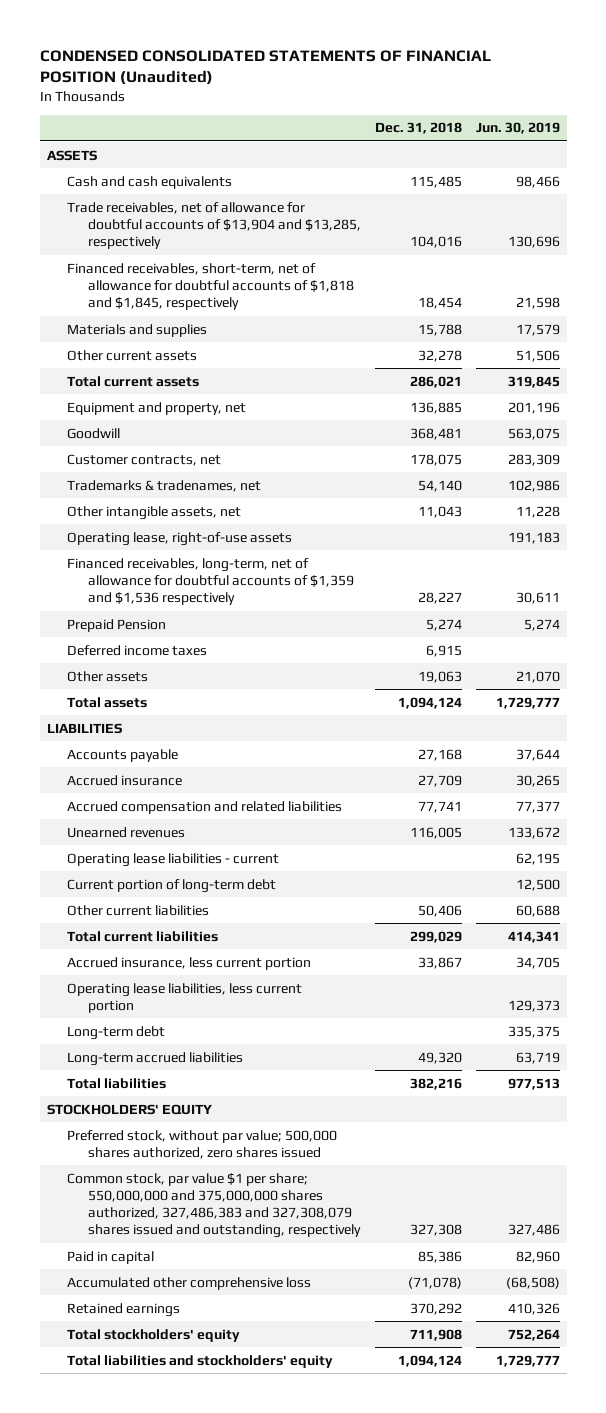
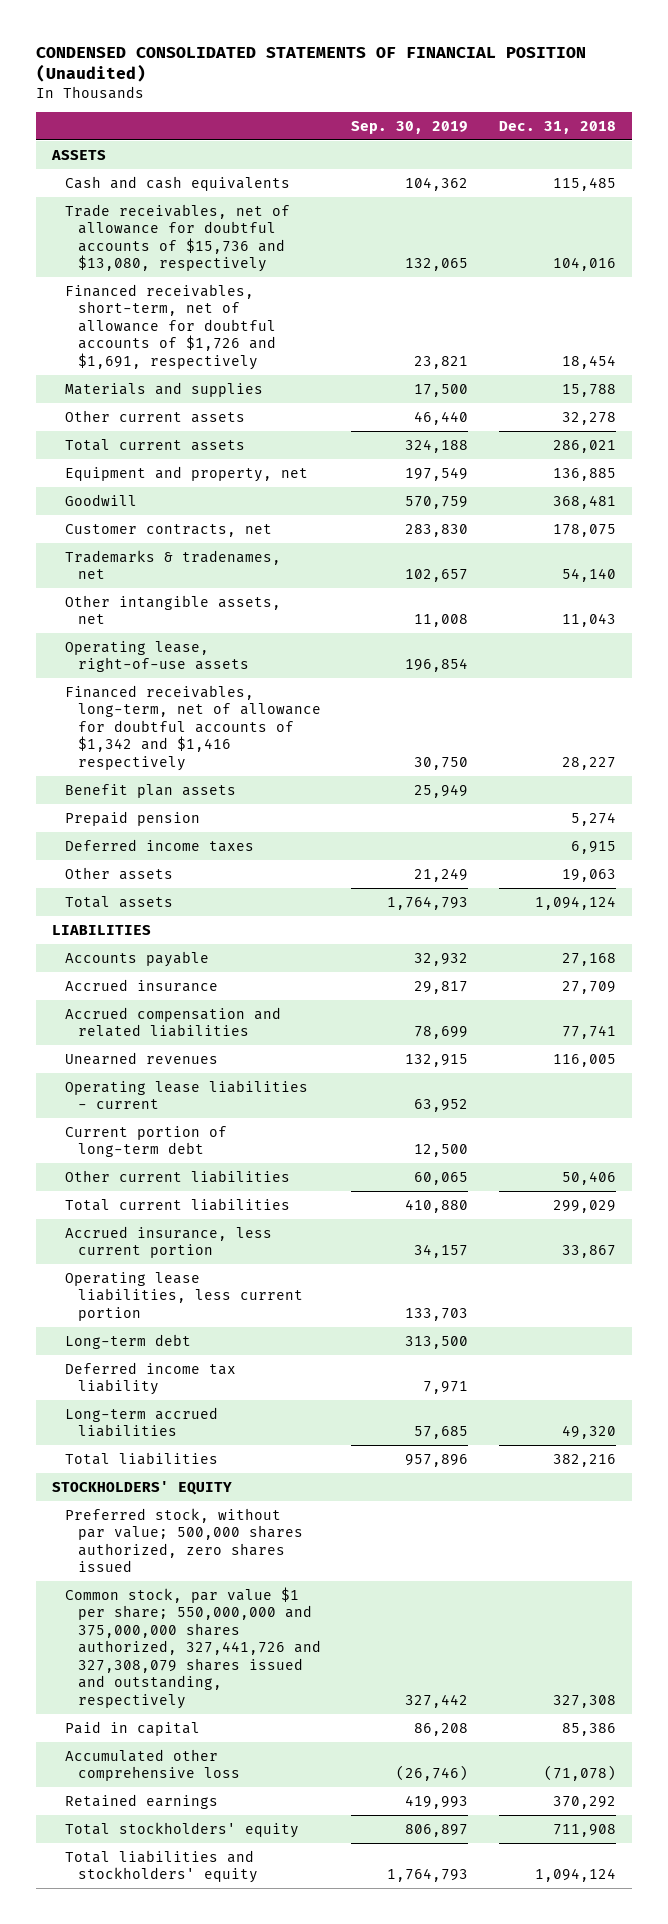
[475,122,560,135] Jun. 30, 2019 -> none
none -> [351,120,469,134] Sep. 30, 2019
[67,201,361,250] Trade receivables, net of allowance for doubtful accounts of $13,904 and $13,285, respectively -> [64,203,290,273] Trade receivables, net of allowance for doubtful accounts of $15,736 and $13,080, respectively
[67,262,354,311] Financed receivables, short-term, net of allowance for doubtful accounts of $1,818 and $1,845, respectively -> [64,283,276,370] Financed receivables, short-term, net of allowance for doubtful accounts of $1,726 and $1,691, respectively
[67,557,354,606] Financed receivables, long-term, net of allowance for doubtful accounts of $1,359 and $1,536 respectively -> [64,684,321,771] Financed receivables, long-term, net of allowance for doubtful accounts of $1,342 and $1,416 respectively
none -> [64,783,236,798] Benefit plan assets
[67,618,167,632] Prepaid Pension -> [64,810,200,826] Prepaid pension
none -> [64,1361,236,1396] Deferred income tax liability
[67,1172,361,1239] Common stock, par value $1 per share; 550,000,000 and 375,000,000 shares authorized, 327,486,383 and 327,308,079 shares issued and outstanding, respectively -> [64,1586,321,1709] Common stock, par value $1 per share; 550,000,000 and 375,000,000 shares authorized, 327,441,726 and 327,308,079 shares issued and outstanding, respectively

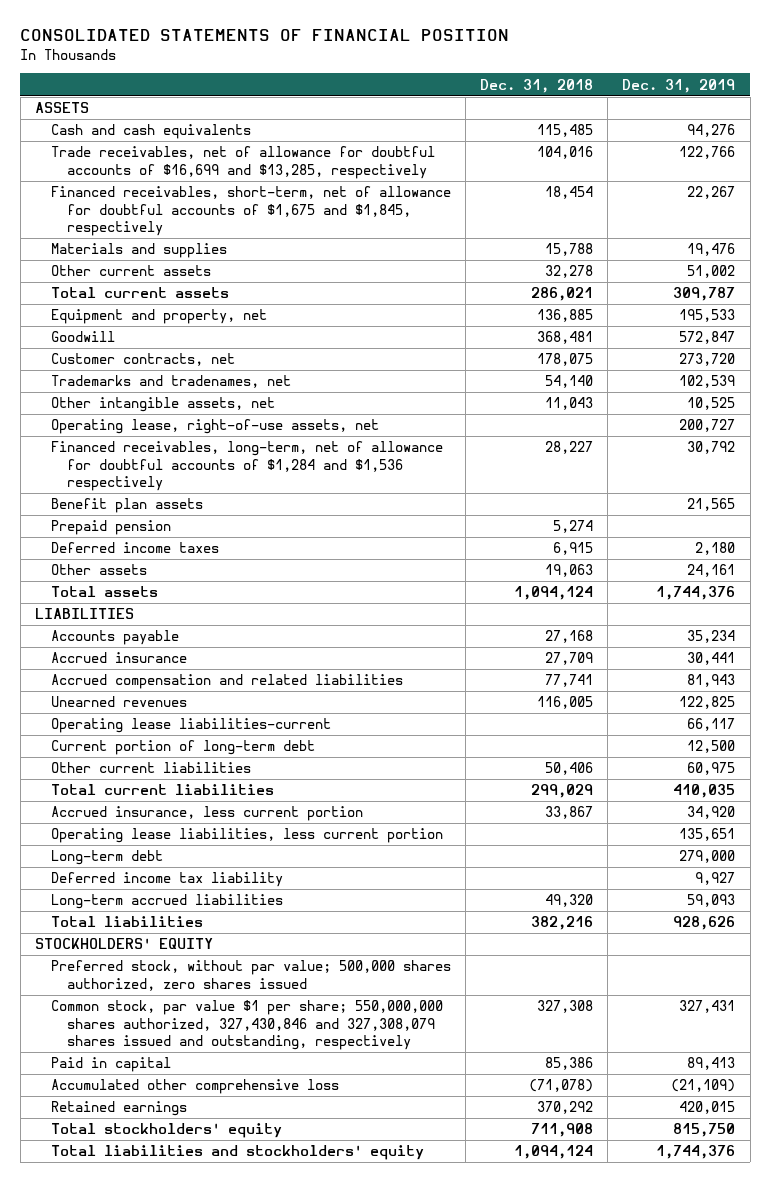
[36,46,587,83] CONDENSED CONSOLIDATED STATEMENTS OF FINANCIAL POSITION (Unaudited) -> [20,29,510,42] CONSOLIDATED STATEMENTS OF FINANCIAL POSITION
[351,120,469,134] Sep. 30, 2019 -> none
none -> [622,78,736,93] Dec. 31, 2019
[64,203,290,273] Trade receivables, net of allowance for doubtful accounts of $15,736 and $13,080, respectively -> [50,146,435,179] Trade receivables, net of allowance for doubtful accounts of $16,699 and $13,285, respectively
[64,283,276,370] Financed receivables, short-term, net of allowance for doubtful accounts of $1,726 and $1,691, respectively -> [50,186,451,237] Financed receivables, short-term, net of allowance for doubtful accounts of $1,675 and $1,845, respectively
[64,549,281,580] Trademarks & tradenames, net -> [50,375,291,389] Trademarks and tradenames, net
[64,640,249,673] Operating lease, right-of-use assets -> [50,419,379,435] Operating lease, right-of-use assets, net
[64,684,321,771] Financed receivables, long-term, net of allowance for doubtful accounts of $1,342 and $1,416 respectively -> [50,441,443,492] Financed receivables, long-term, net of allowance for doubtful accounts of $1,284 and $1,536 respectively
[64,1079,308,1110] Operating lease liabilities - current -> [50,718,331,734] Operating lease liabilities-current
[64,1586,321,1709] Common stock, par value $1 per share; 550,000,000 and 375,000,000 shares authorized, 327,441,726 and 327,308,079 shares issued and outstanding, respectively -> [50,1000,443,1051] Common stock, par value $1 per share; 550,000,000 shares authorized, 327,430,846 and 327,308,079 shares issued and outstanding, respectively

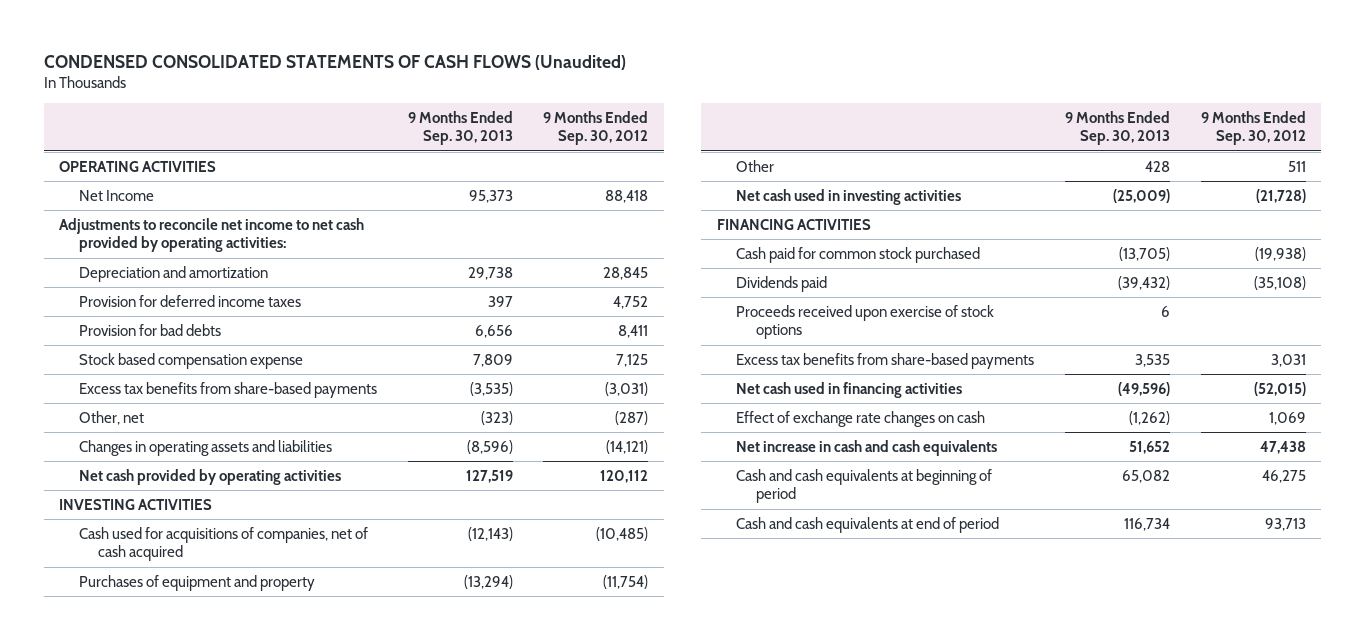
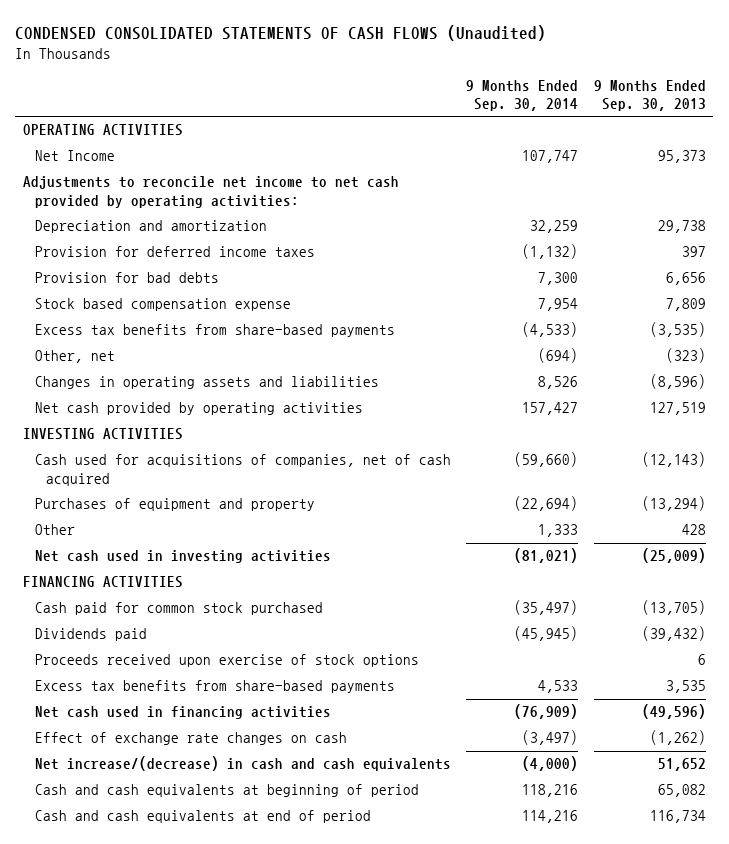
[543,110,649,146] 9 Months Ended Sep. 30, 2012 -> none
none -> [466,79,579,112] 9 Months Ended Sep. 30, 2014
[736,439,998,456] Net increase in cash and cash equivalents -> [34,756,451,772] Net increase/(decrease) in cash and cash equivalents

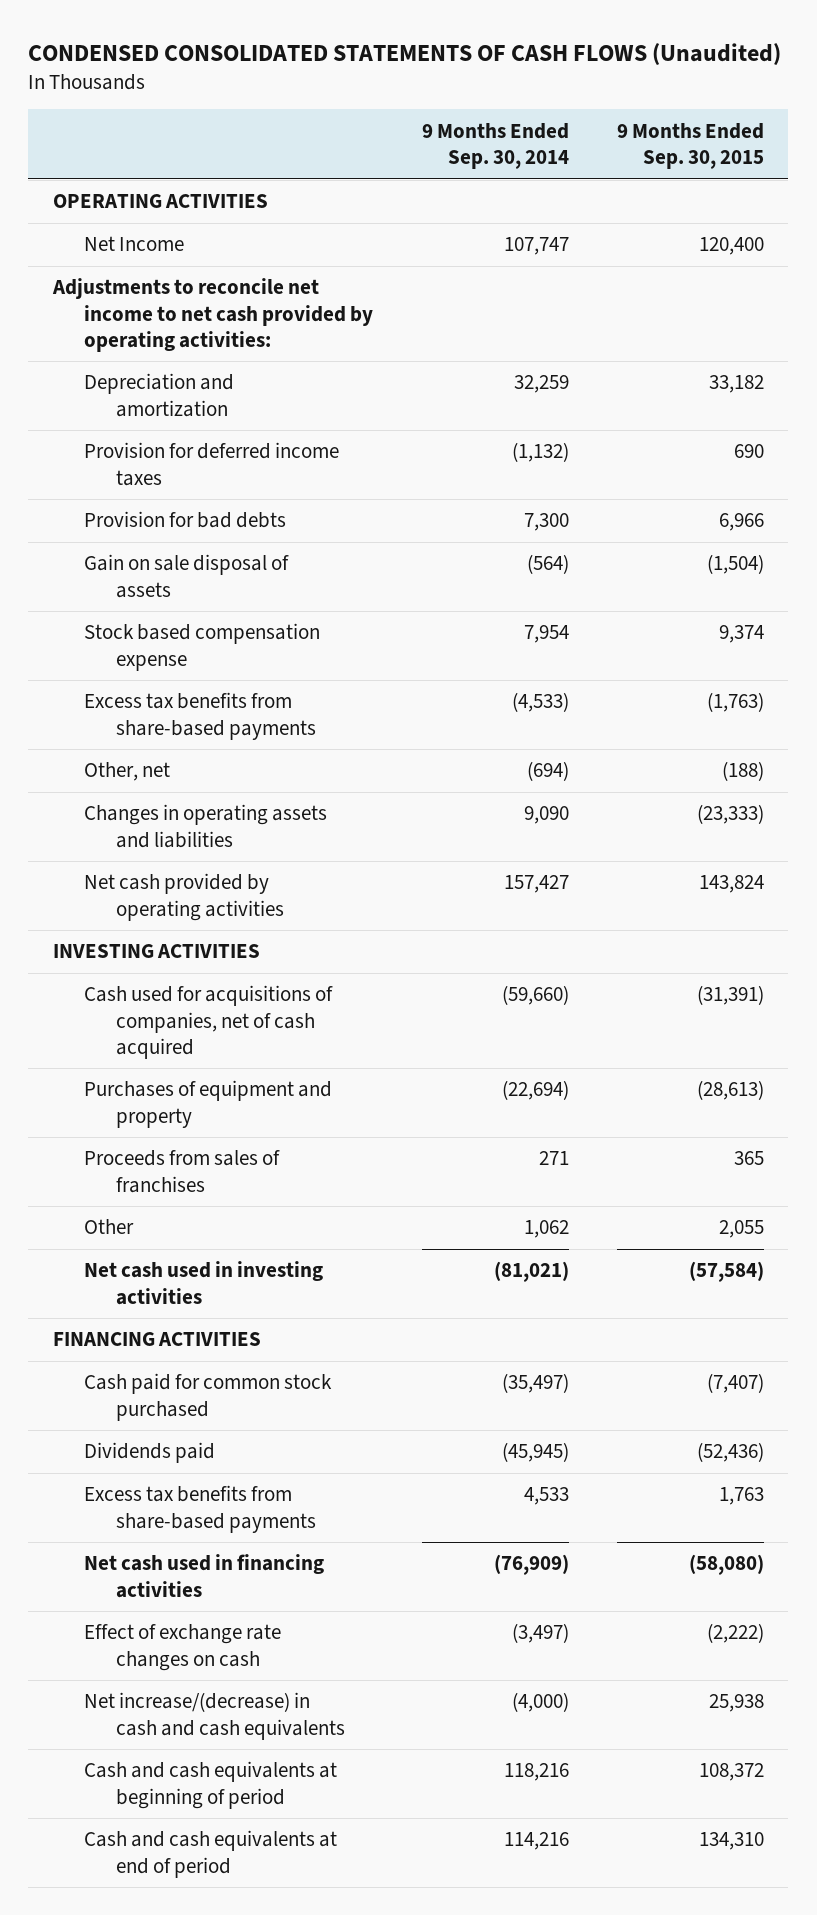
[593,79,706,112] 9 Months Ended Sep. 30, 2013 -> none
none -> [617,122,765,170] 9 Months Ended Sep. 30, 2015
none -> [84,554,290,598] Gain on sale disposal of assets
[538,376,579,390] 8,526 -> [523,806,569,825] 9,090
none -> [84,1150,281,1193] Proceeds from sales of franchises
[538,524,579,538] 1,333 -> [523,1220,569,1239] 1,062
[34,654,419,668] Proceeds received upon exercise of stock options -> none

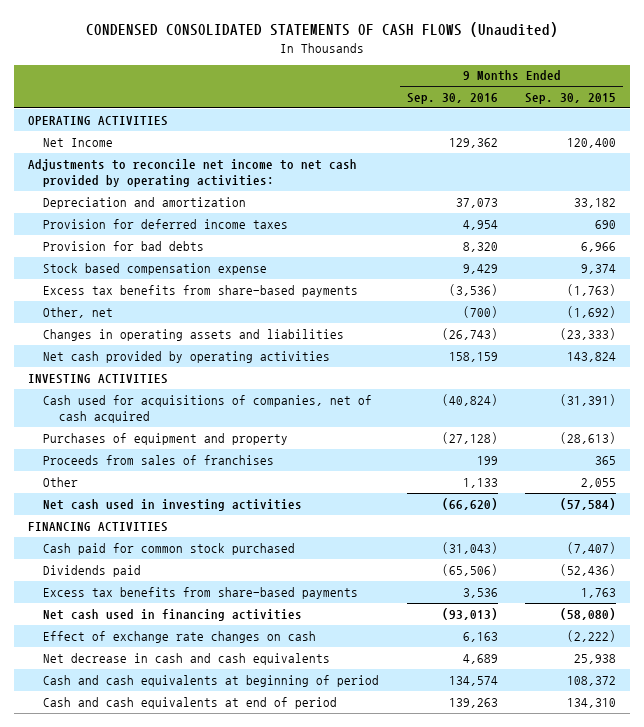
[421,122,569,170] 9 Months Ended Sep. 30, 2014 -> none
none -> [406,93,498,105] Sep. 30, 2016
[84,554,290,598] Gain on sale disposal of assets -> none
[722,761,765,782] (188) -> [567,305,617,318] (1,692)
[84,1692,346,1740] Net increase/(decrease) in cash and cash equivalents -> [43,652,331,665] Net decrease in cash and cash equivalents

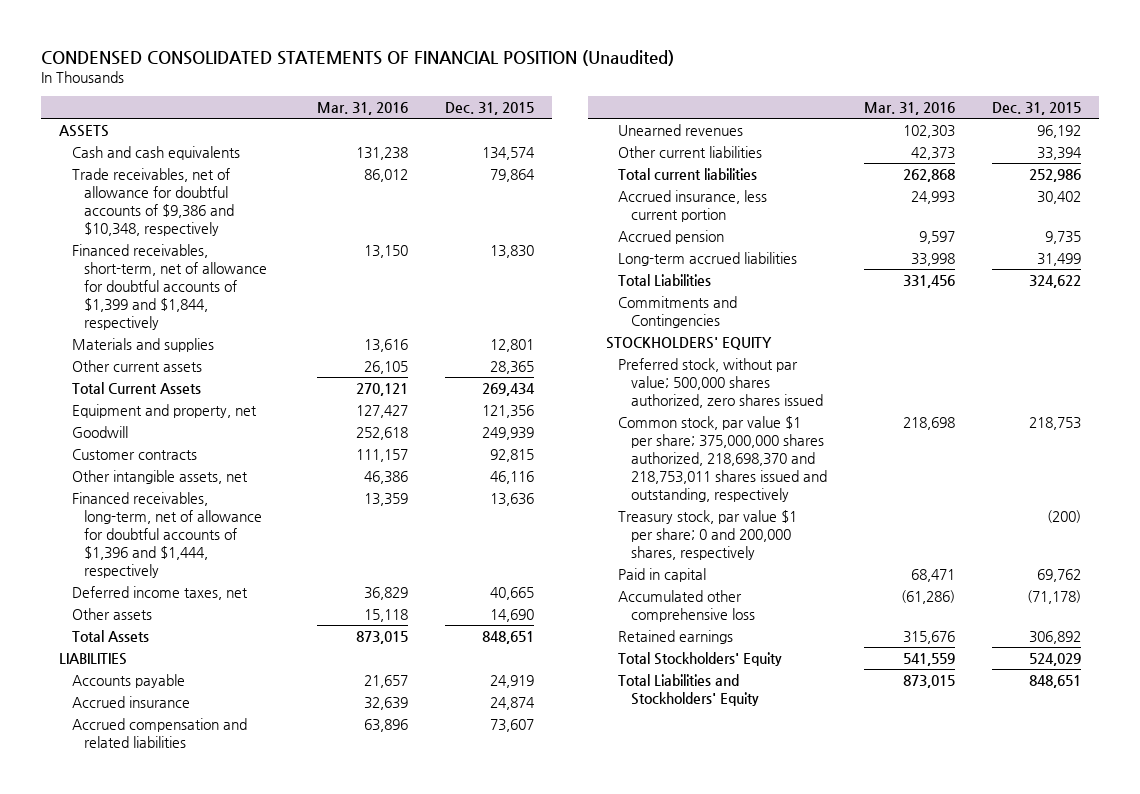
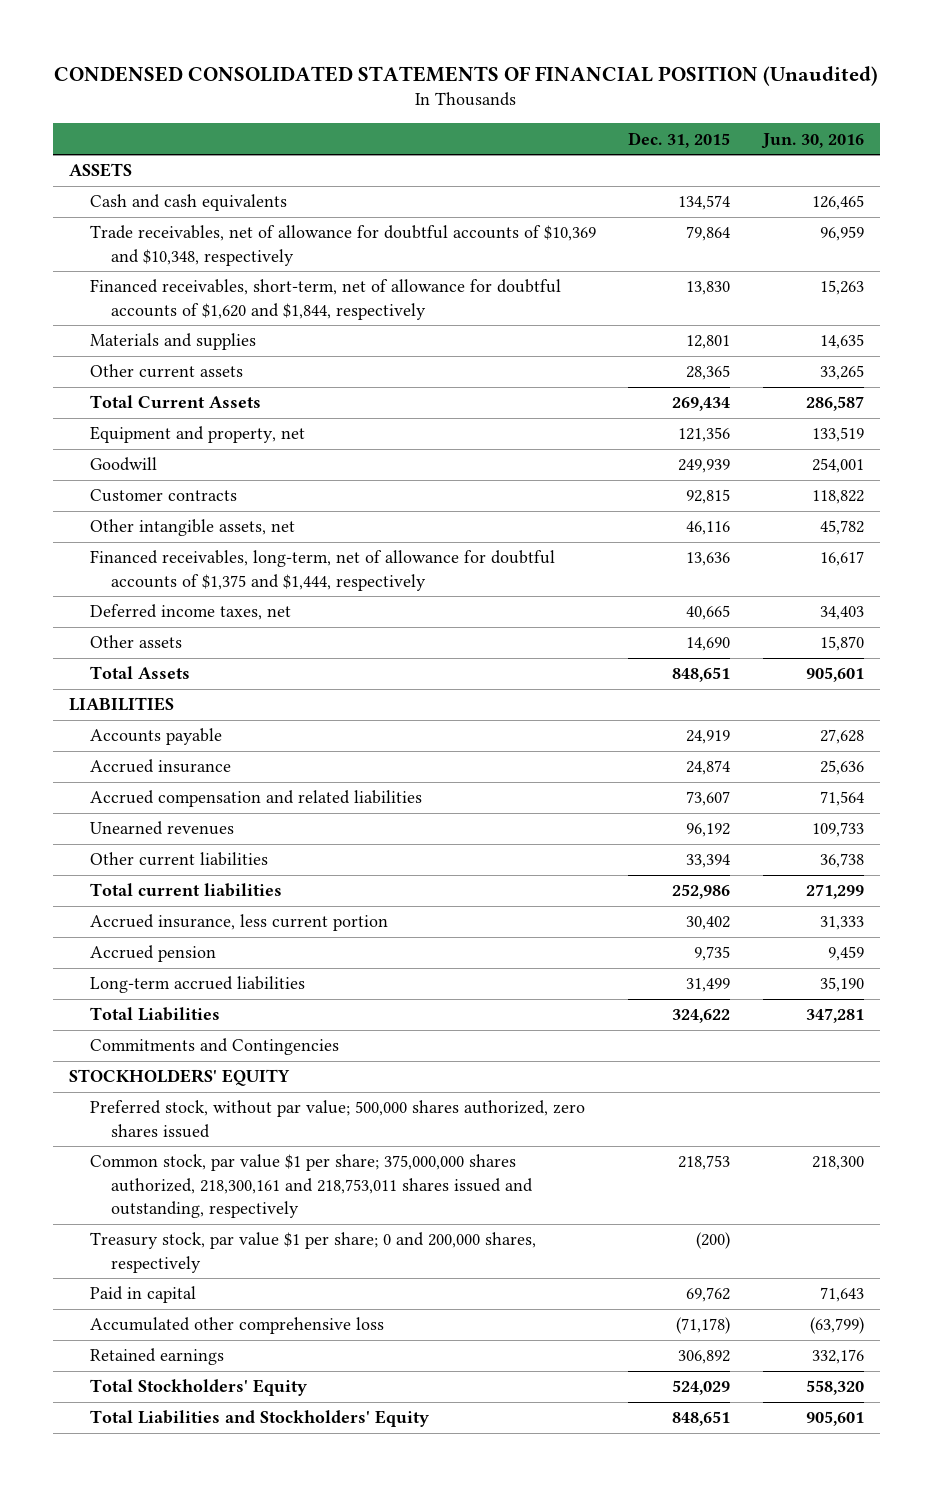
[316,102,408,116] Mar. 31, 2016 -> none
none -> [760,132,864,149] Jun. 30, 2016
[71,167,234,237] Trade receivables, net of allowance for doubtful accounts of $9,386 and $10,348, respectively -> [90,225,597,266] Trade receivables, net of allowance for doubtful accounts of $10,369 and $10,348, respectively
[71,243,267,331] Financed receivables, short-term, net of allowance for doubtful accounts of $1,399 and $1,844, respectively -> [90,279,562,320] Financed receivables, short-term, net of allowance for doubtful accounts of $1,620 and $1,844, respectively
[71,491,262,579] Financed receivables, long-term, net of allowance for doubtful accounts of $1,396 and $1,444, respectively -> [90,550,556,591] Financed receivables, long-term, net of allowance for doubtful accounts of $1,375 and $1,444, respectively
[618,415,827,503] Common stock, par value $1 per share; 375,000,000 shares authorized, 218,698,370 and 218,753,011 shares issued and outstanding, respectively -> [90,1154,534,1218] Common stock, par value $1 per share; 375,000,000 shares authorized, 218,300,161 and 218,753,011 shares issued and outstanding, respectively

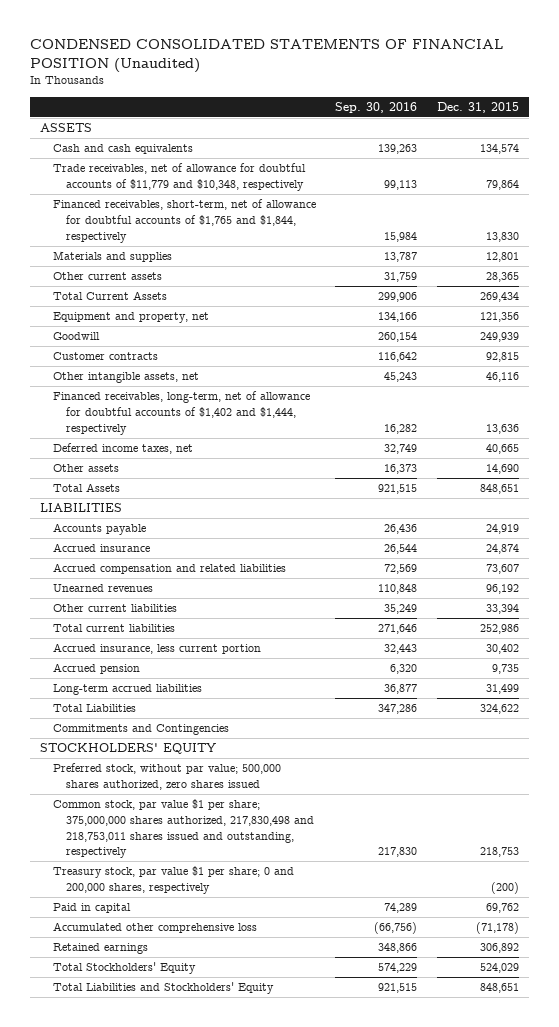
[760,132,864,149] Jun. 30, 2016 -> none
none -> [335,101,418,113] Sep. 30, 2016
[90,225,597,266] Trade receivables, net of allowance for doubtful accounts of $10,369 and $10,348, respectively -> [52,163,306,191] Trade receivables, net of allowance for doubtful accounts of $11,779 and $10,348, respectively
[90,279,562,320] Financed receivables, short-term, net of allowance for doubtful accounts of $1,620 and $1,844, respectively -> [52,199,316,243] Financed receivables, short-term, net of allowance for doubtful accounts of $1,765 and $1,844, respectively
[90,550,556,591] Financed receivables, long-term, net of allowance for doubtful accounts of $1,375 and $1,444, respectively -> [52,391,310,435] Financed receivables, long-term, net of allowance for doubtful accounts of $1,402 and $1,444, respectively
[90,1154,534,1218] Common stock, par value $1 per share; 375,000,000 shares authorized, 218,300,161 and 218,753,011 shares issued and outstanding, respectively -> [52,799,314,859] Common stock, par value $1 per share; 375,000,000 shares authorized, 217,830,498 and 218,753,011 shares issued and outstanding, respectively

